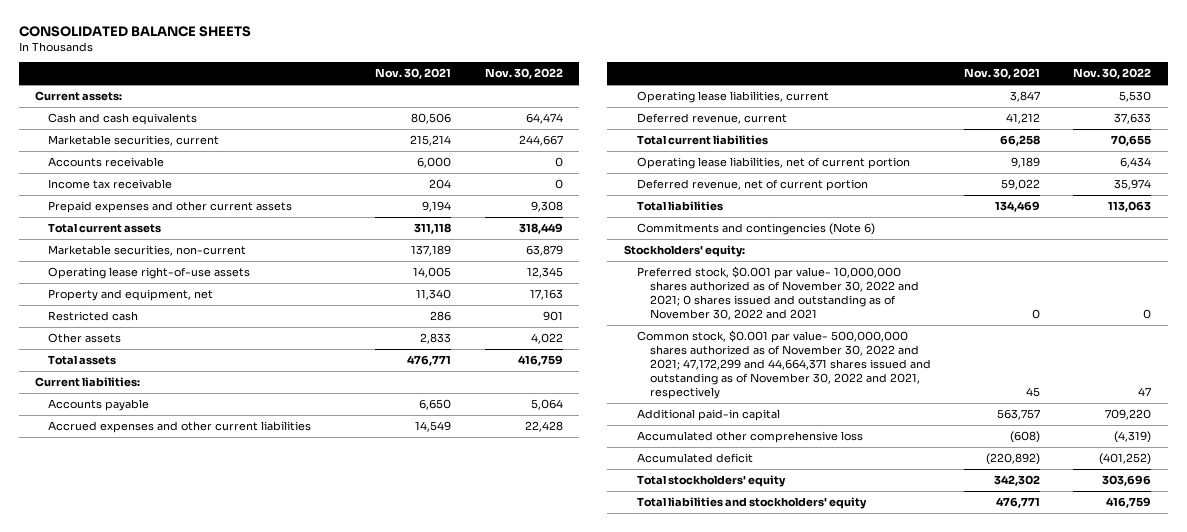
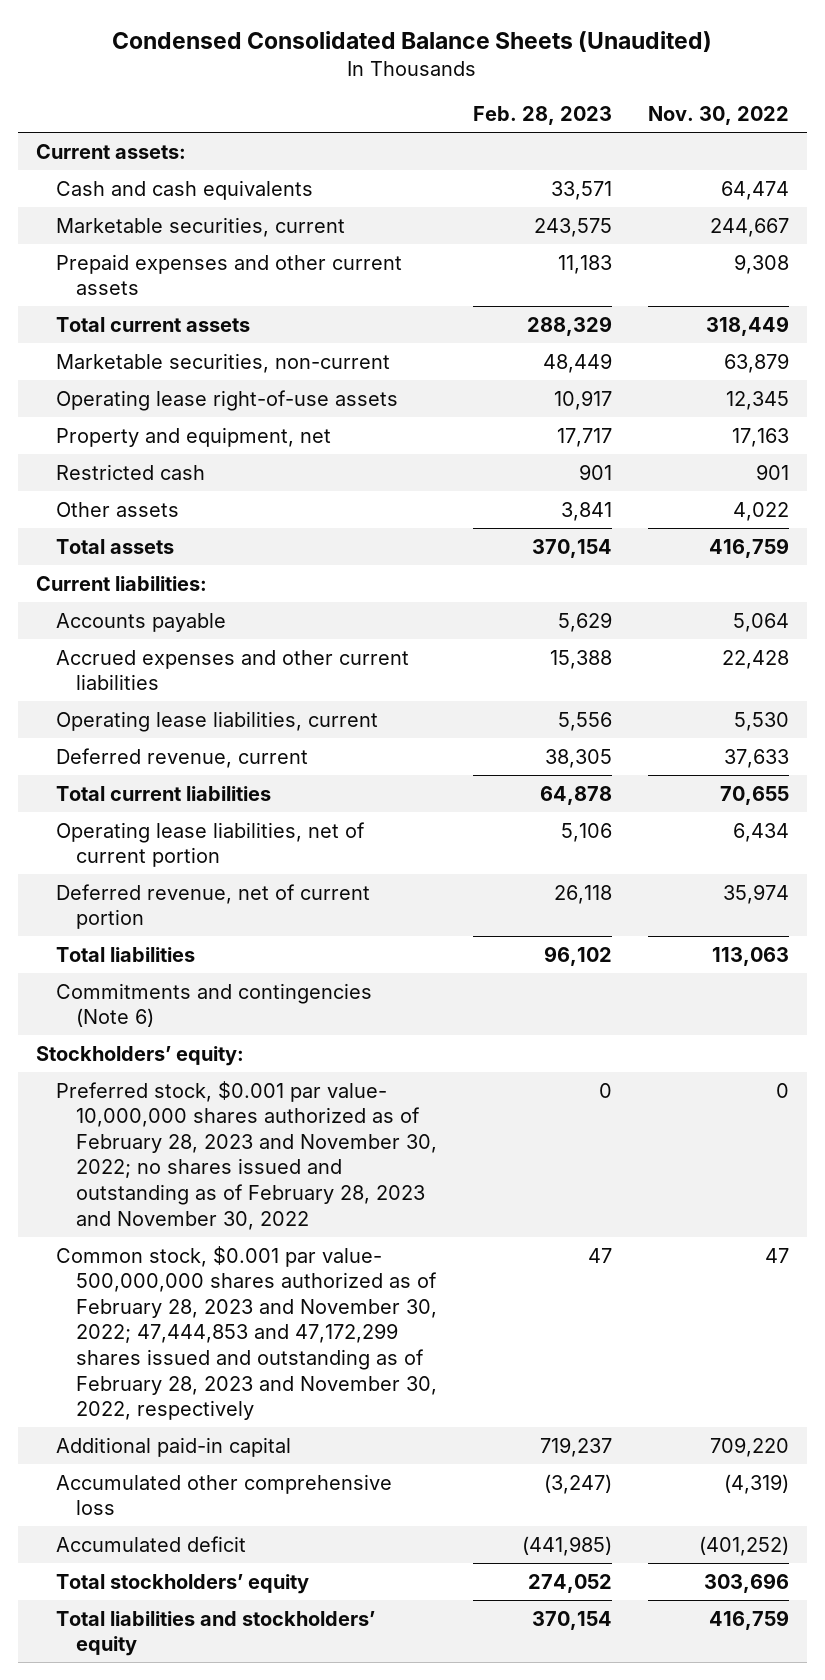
[18,26,251,38] CONSOLIDATED BALANCE SHEETS -> [112,30,713,52] Condensed Consolidated Balance Sheets (Unaudited)
[375,68,452,80] Nov. 30, 2021 -> none
none -> [472,106,612,126] Feb. 28, 2023
[48,156,165,167] Accounts receivable -> none
[48,178,173,189] Income tax receivable -> none
[623,244,745,257] Stockholders' equity: -> [36,1045,245,1066] Stockholdersʼ equity:
[636,265,919,321] Preferred stock, $0.001 par value- 10,000,000 shares authorized as of November 30, 2022 and 2021; 0 shares issued and outstanding as of November 30, 2022 and 2021 -> [55,1080,437,1230] Preferred stock, $0.001 par value- 10,000,000 shares authorized as of February 28, 2023 and November 30, 2022; no shares issued and outstanding as of February 28, 2023 and November 30, 2022
[636,329,931,400] Common stock, $0.001 par value- 500,000,000 shares authorized as of November 30, 2022 and 2021; 47,172,299 and 44,664,371 shares issued and outstanding as of November 30, 2022 and 2021, respectively -> [55,1245,437,1421] Common stock, $0.001 par value- 500,000,000 shares authorized as of February 28, 2023 and November 30, 2022; 47,444,853 and 47,172,299 shares issued and outstanding as of February 28, 2023 and November 30, 2022, respectively
[636,474,786,487] Total stockholders' equity -> [55,1573,309,1594] Total stockholdersʼ equity
[636,496,867,509] Total liabilities and stockholders' equity -> [55,1610,375,1657] Total liabilities and stockholdersʼ equity

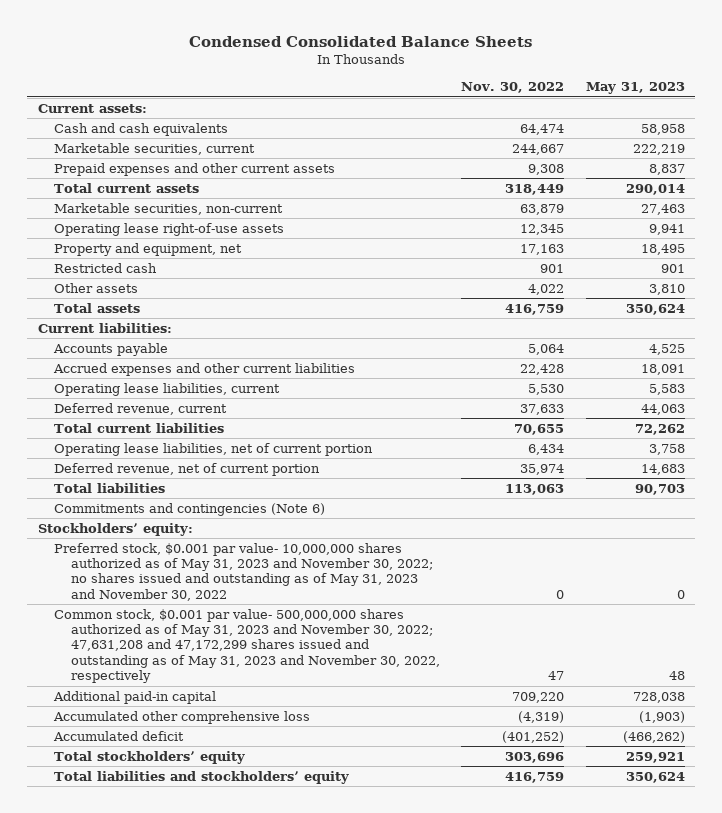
[112,30,713,52] Condensed Consolidated Balance Sheets (Unaudited) -> [189,35,533,47] Condensed Consolidated Balance Sheets
[472,106,612,126] Feb. 28, 2023 -> none
none -> [585,82,685,95] May 31, 2023
[55,1080,437,1230] Preferred stock, $0.001 par value- 10,000,000 shares authorized as of February 28, 2023 and November 30, 2022; no shares issued and outstanding as of February 28, 2023 and November 30, 2022 -> [54,542,434,601] Preferred stock, $0.001 par value- 10,000,000 shares authorized as of May 31, 2023 and November 30, 2022; no shares issued and outstanding as of May 31, 2023 and November 30, 2022
[55,1245,437,1421] Common stock, $0.001 par value- 500,000,000 shares authorized as of February 28, 2023 and November 30, 2022; 47,444,853 and 47,172,299 shares issued and outstanding as of February 28, 2023 and November 30, 2022, respectively -> [54,608,441,684] Common stock, $0.001 par value- 500,000,000 shares authorized as of May 31, 2023 and November 30, 2022; 47,631,208 and 47,172,299 shares issued and outstanding as of May 31, 2023 and November 30, 2022, respectively

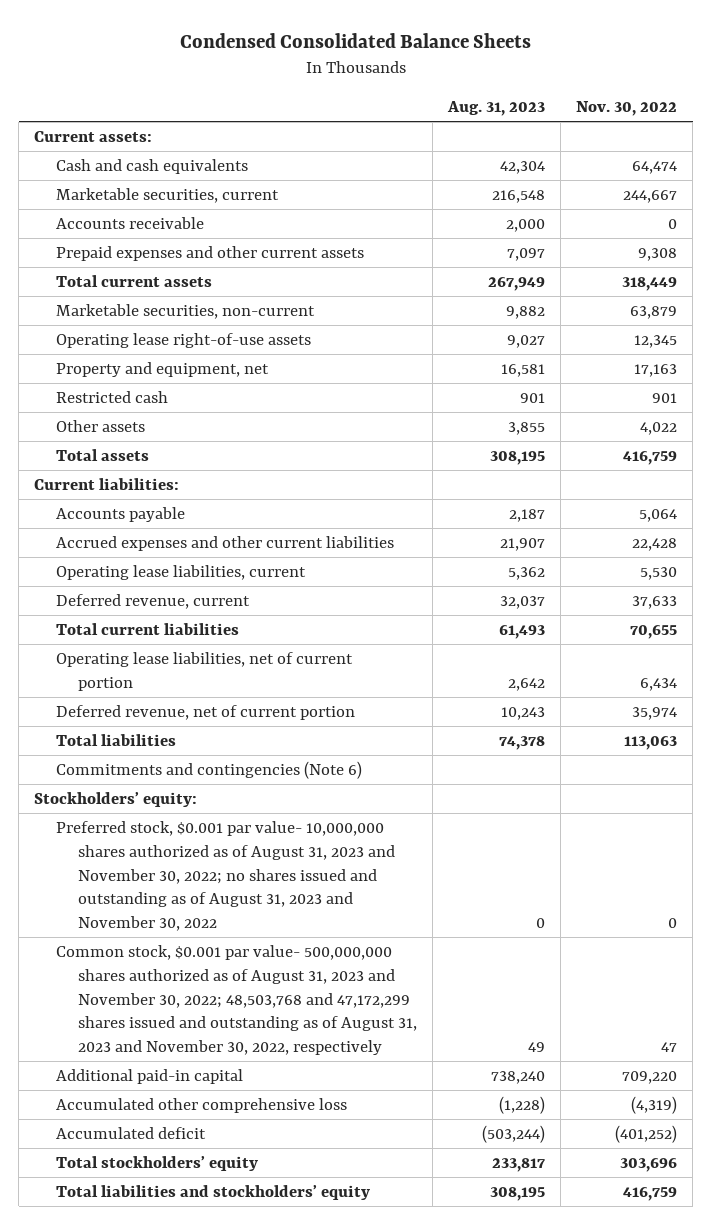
[585,82,685,95] May 31, 2023 -> none
none -> [446,101,545,117] Aug. 31, 2023
none -> [55,216,204,229] Accounts receivable
[54,542,434,601] Preferred stock, $0.001 par value- 10,000,000 shares authorized as of May 31, 2023 and November 30, 2022; no shares issued and outstanding as of May 31, 2023 and November 30, 2022 -> [55,820,395,932] Preferred stock, $0.001 par value- 10,000,000 shares authorized as of August 31, 2023 and November 30, 2022; no shares issued and outstanding as of August 31, 2023 and November 30, 2022
[54,608,441,684] Common stock, $0.001 par value- 500,000,000 shares authorized as of May 31, 2023 and November 30, 2022; 47,631,208 and 47,172,299 shares issued and outstanding as of May 31, 2023 and November 30, 2022, respectively -> [55,944,417,1056] Common stock, $0.001 par value- 500,000,000 shares authorized as of August 31, 2023 and November 30, 2022; 48,503,768 and 47,172,299 shares issued and outstanding as of August 31, 2023 and November 30, 2022, respectively

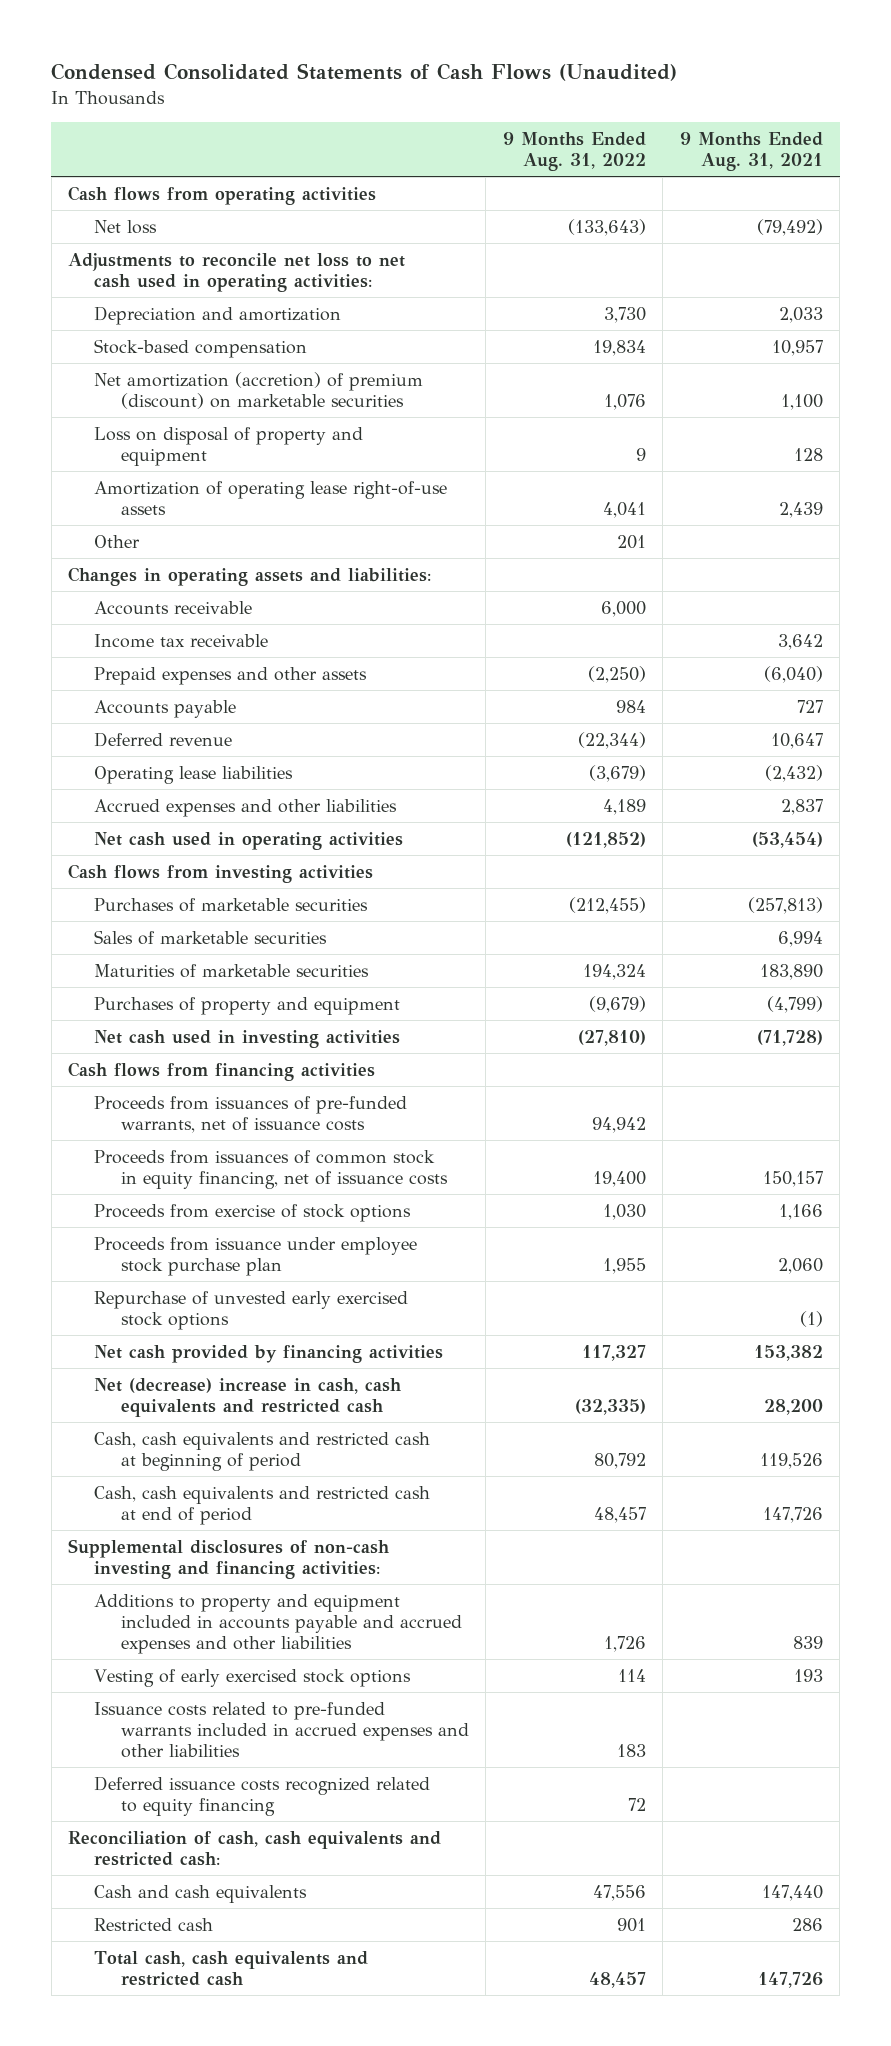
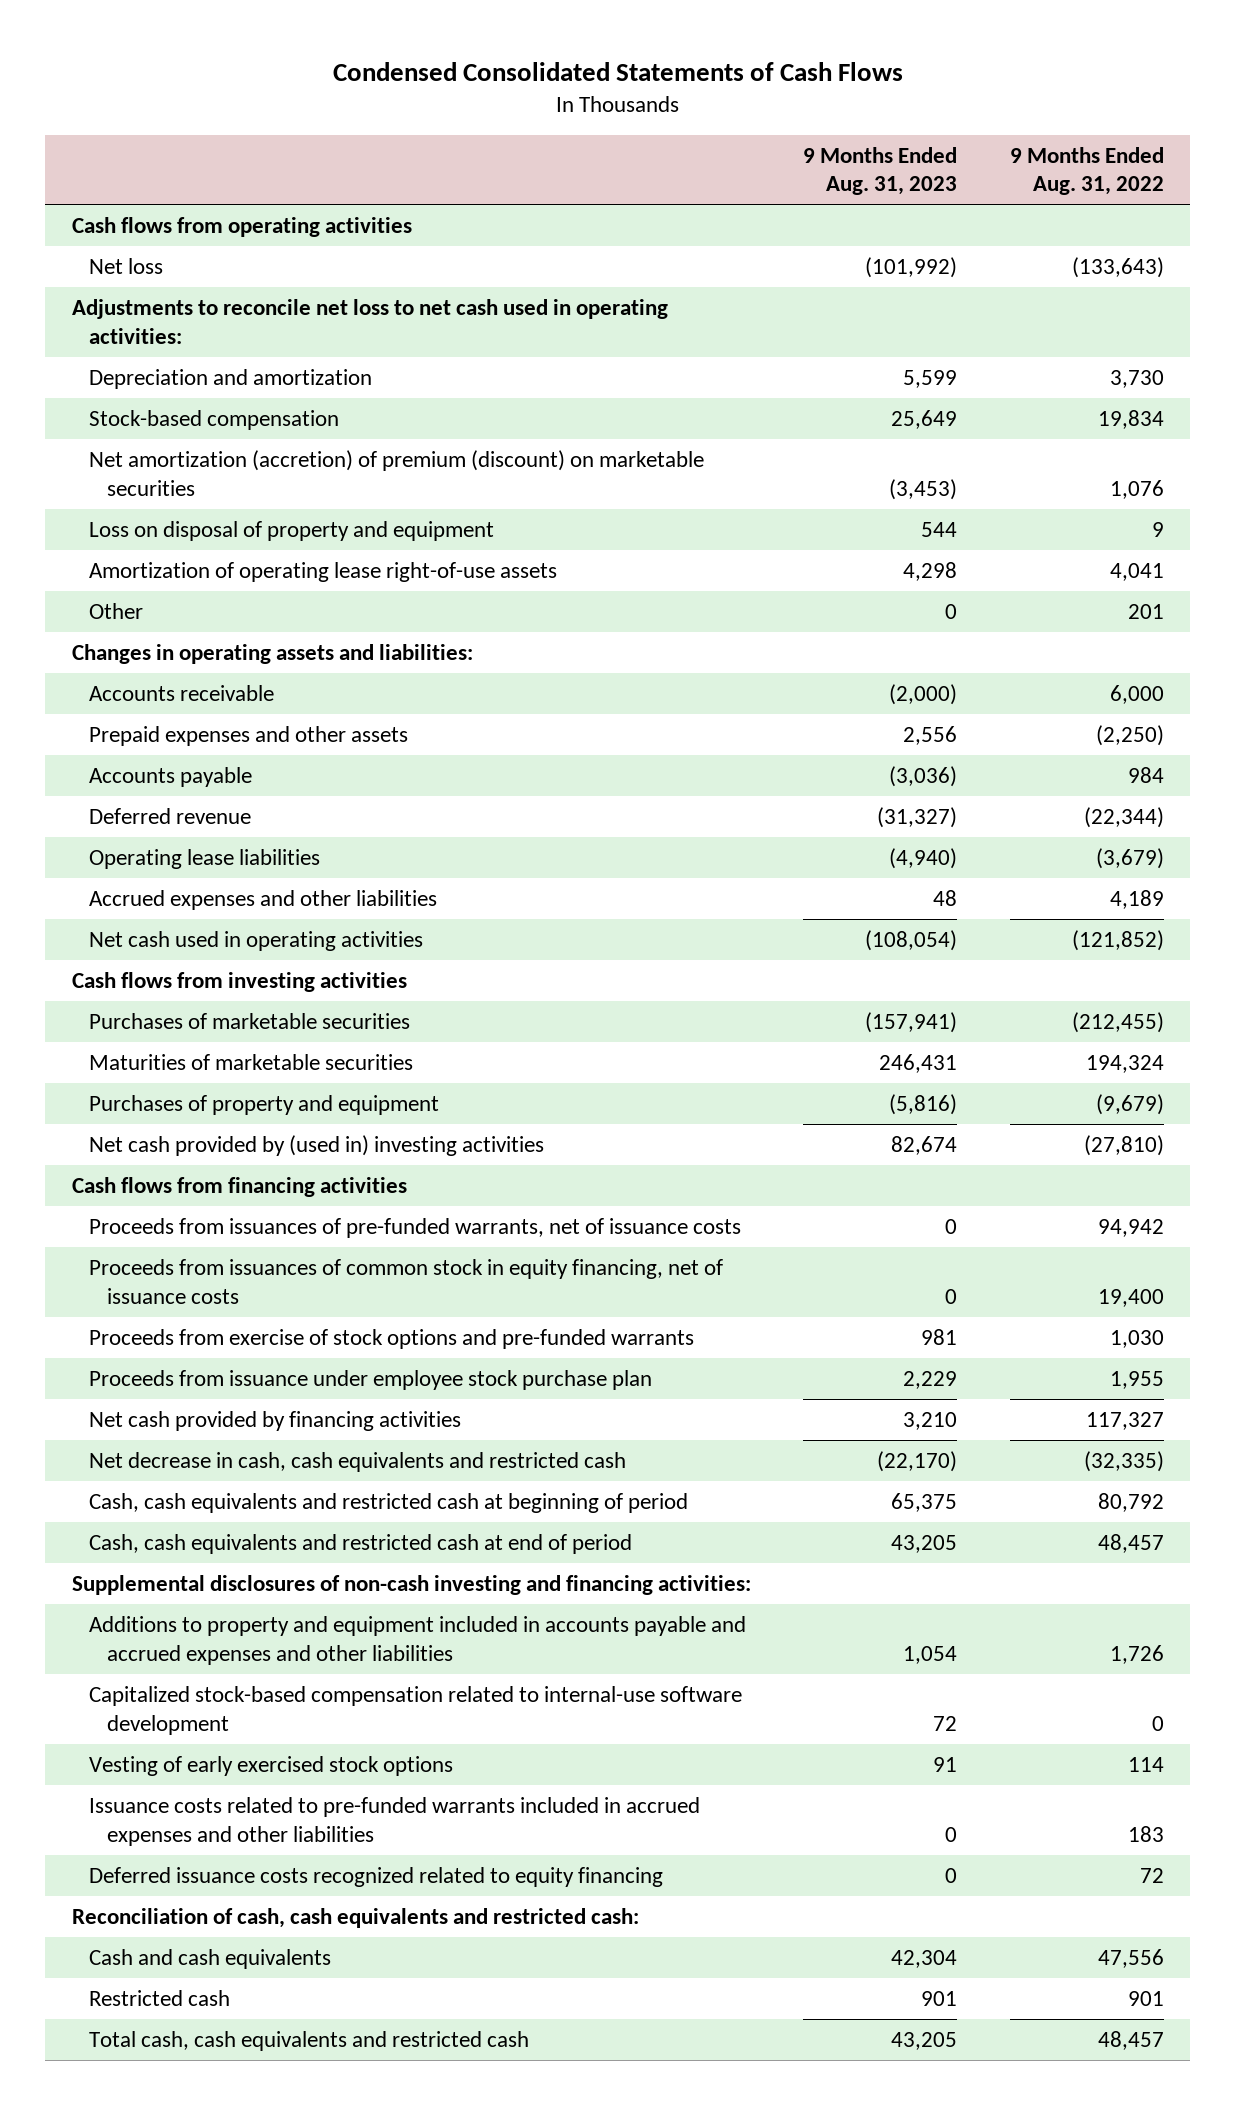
[51,63,678,82] Condensed Consolidated Statements of Cash Flows (Unaudited) -> [332,61,903,81] Condensed Consolidated Statements of Cash Flows
[679,131,823,171] 9 Months Ended Aug. 31, 2021 -> none
none -> [803,146,958,196] 9 Months Ended Aug. 31, 2023
[94,633,269,648] Income tax receivable -> none
[94,929,328,945] Sales of marketable securities -> none
[94,1029,401,1048] Net cash used in investing activities -> [89,1134,545,1156] Net cash provided by (used in) investing activities
[94,1203,412,1222] Proceeds from exercise of stock options -> [89,1328,695,1349] Proceeds from exercise of stock options and pre-funded warrants
[94,1290,409,1330] Repurchase of unvested early exercised stock options -> none
[94,1377,402,1417] Net (decrease) increase in cash, cash equivalents and restricted cash -> [89,1451,627,1472] Net decrease in cash, cash equivalents and restricted cash
none -> [89,1685,743,1735] Capitalized stock-based compensation related to internal-use software development

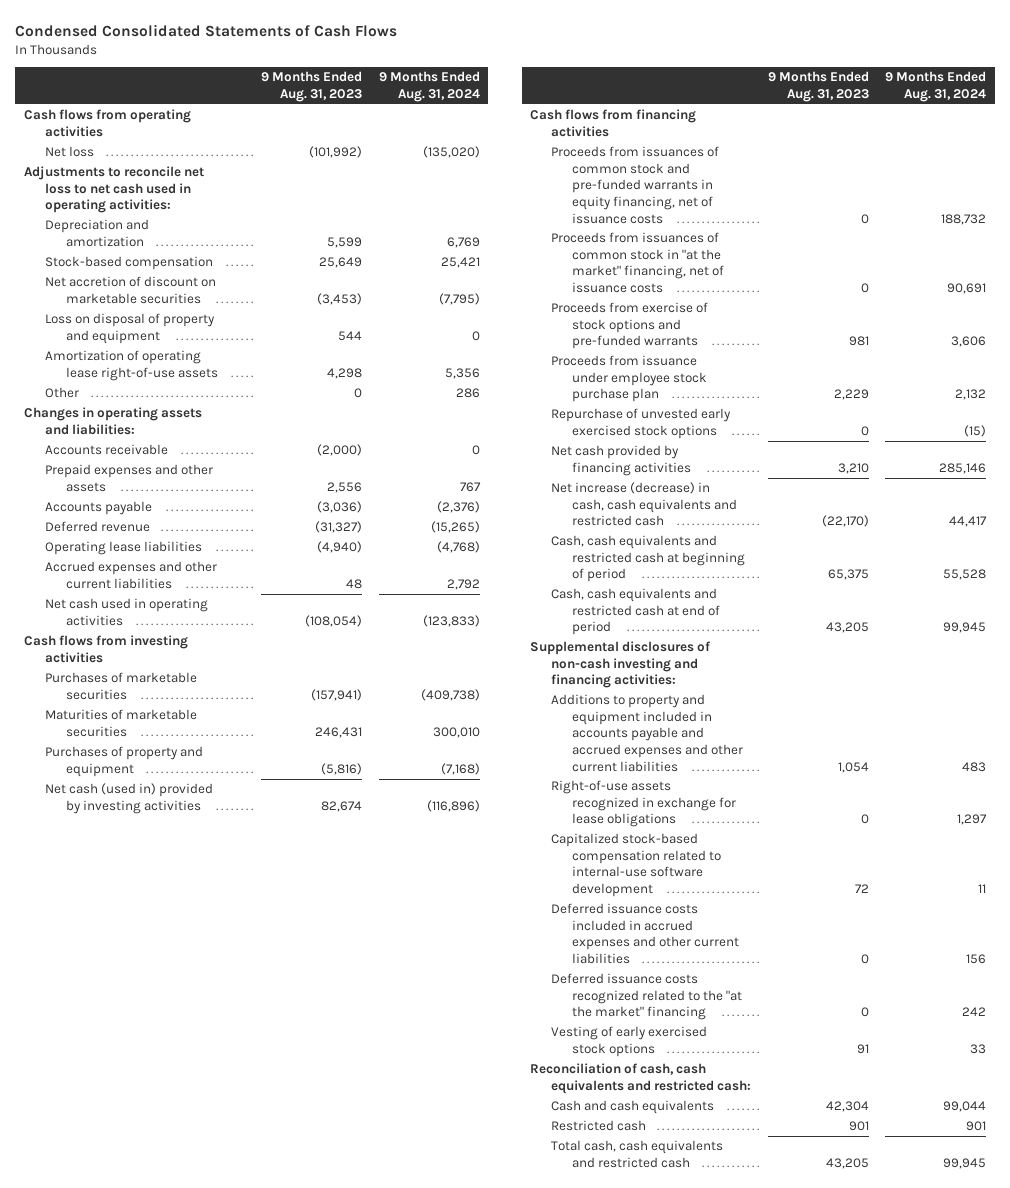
[1009,146,1164,196] 9 Months Ended Aug. 31, 2022 -> none
none -> [378,71,480,103] 9 Months Ended Aug. 31, 2024
[89,449,705,496] Net amortization (accretion) of premium (discount) on marketable securities -> [44,276,216,304] Net accretion of discount on marketable securities
[89,889,438,910] Accrued expenses and other liabilities -> [44,561,217,589] Accrued expenses and other current liabilities
[89,1134,545,1156] Net cash provided by (used in) investing activities -> [44,783,213,814] Net cash (used in) provided by investing activities
[89,1217,742,1238] Proceeds from issuances of pre-funded warrants, net of issuance costs -> [550,146,719,224] Proceeds from issuances of common stock and pre-funded warrants in equity financing, net of issuance costs
[89,1258,724,1304] Proceeds from issuances of common stock in equity financing, net of issuance costs -> [550,232,725,293] Proceeds from issuances of common stock in "at the market" financing, net of issuance costs
none -> [550,408,731,439] Repurchase of unvested early exercised stock options
[89,1451,627,1472] Net decrease in cash, cash equivalents and restricted cash -> [550,482,738,527] Net increase (decrease) in cash, cash equivalents and restricted cash
[89,1615,747,1665] Additions to property and equipment included in accounts payable and accrued expenses and other liabilities -> [550,694,744,772] Additions to property and equipment included in accounts payable and accrued expenses and other current liabilities
none -> [550,780,737,828] Right-of-use assets recognized in exchange for lease obligations
none -> [550,903,740,964] Deferred issuance costs included in accrued expenses and other current liabilities
none -> [550,973,743,1021] Deferred issuance costs recognized related to the "at the market" financing
[89,1796,701,1846] Issuance costs related to pre-funded warrants included in accrued expenses and other liabilities -> none
[89,1866,664,1887] Deferred issuance costs recognized related to equity financing -> none

